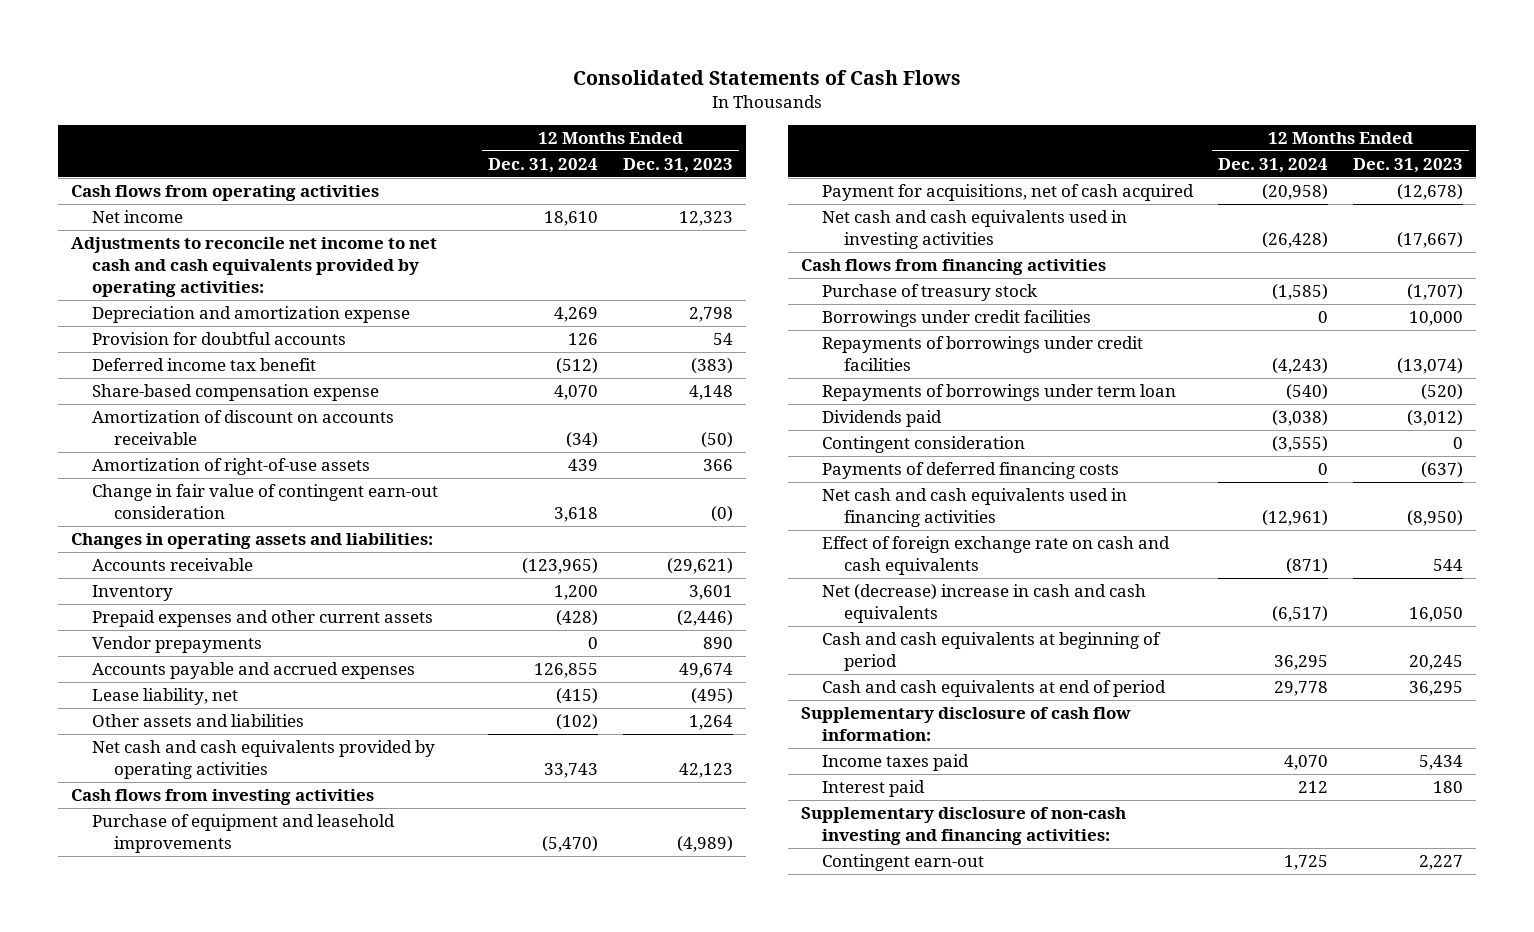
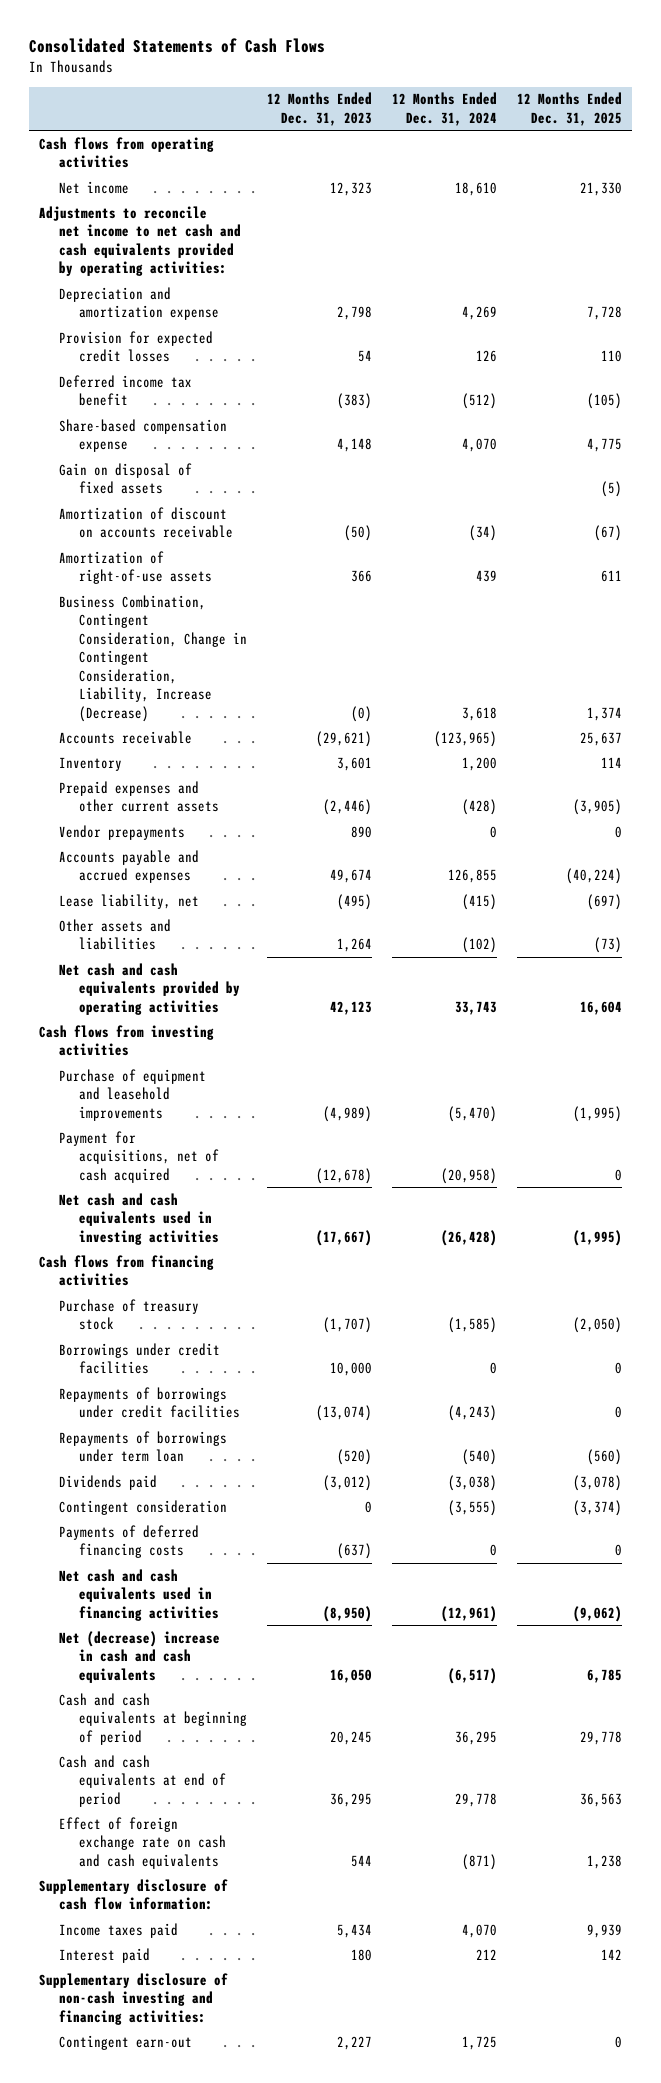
none -> [516,92,622,126] 12 Months Ended Dec. 31, 2025
[92,332,347,346] Provision for doubtful accounts -> [59,330,214,363] Provision for expected credit losses
none -> [59,462,193,495] Gain on disposal of fixed assets
[70,533,433,550] Changes in operating assets and liabilities: -> none
[92,484,439,519] Change in fair value of contingent earn-out consideration -> [59,594,248,722] Business Combination, Contingent Consideration, Change in Contingent Consideration, Liability, Increase (Decrease)
[822,536,1171,575] Effect of foreign exchange rate on cash and cash equivalents -> [59,1816,227,1869] Effect of foreign exchange rate on cash and cash equivalents

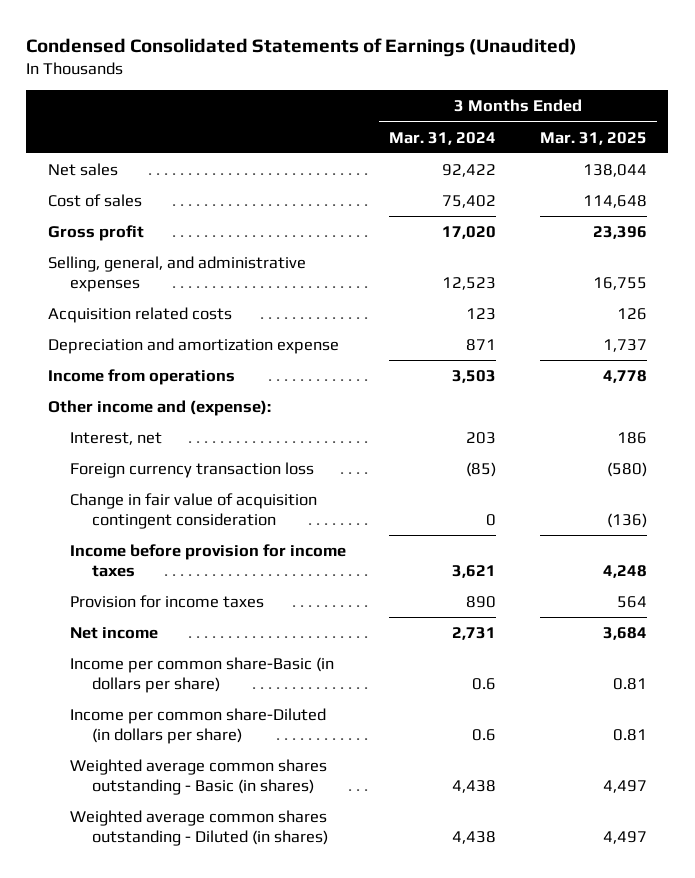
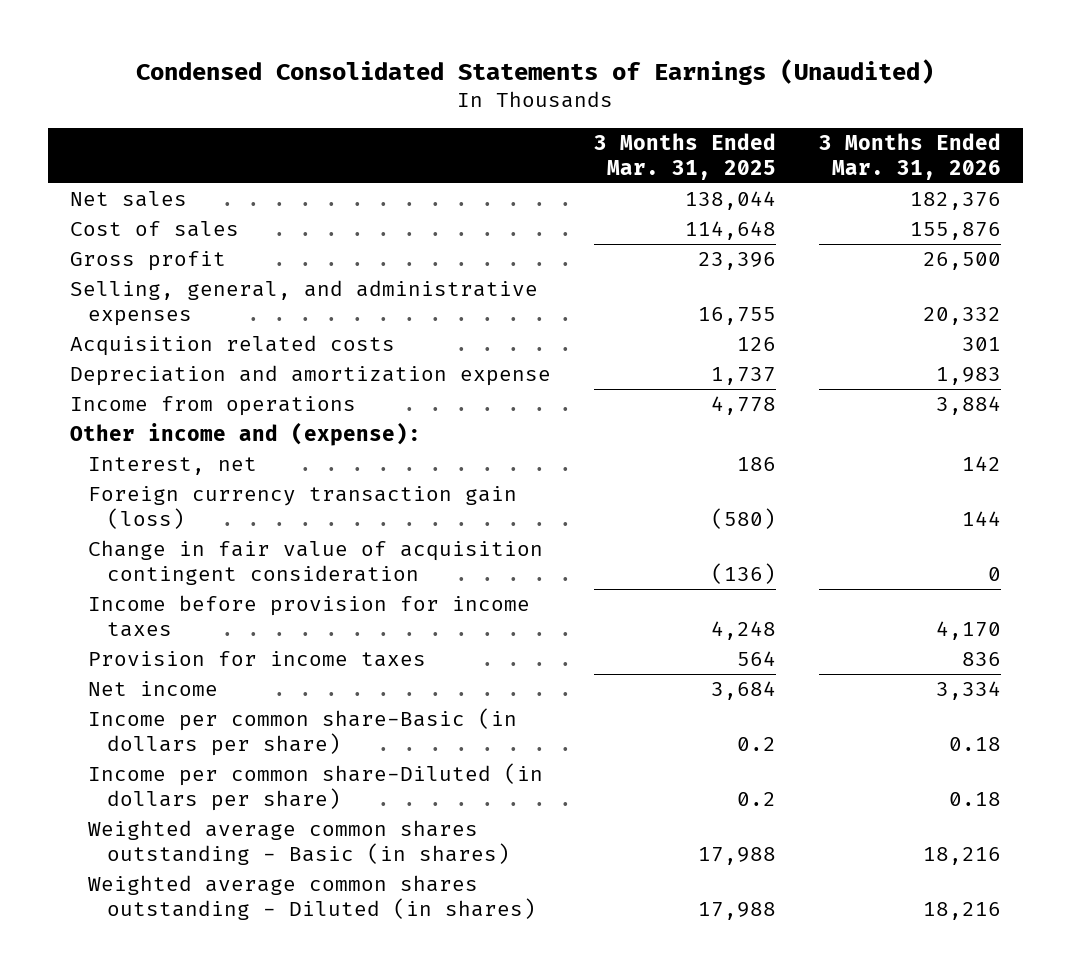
[389,131,497,145] Mar. 31, 2024 -> none
none -> [819,133,1002,180] 3 Months Ended Mar. 31, 2026
[70,461,315,478] Foreign currency transaction loss -> [88,486,518,529] Foreign currency transaction gain (loss)
[612,677,647,690] 0.81 -> [736,736,776,751] 0.2
[612,728,647,741] 0.81 -> [736,791,776,806] 0.2
[602,779,647,793] 4,497 -> [697,846,776,865] 17,988
[602,830,647,844] 4,497 -> [697,901,776,920] 17,988

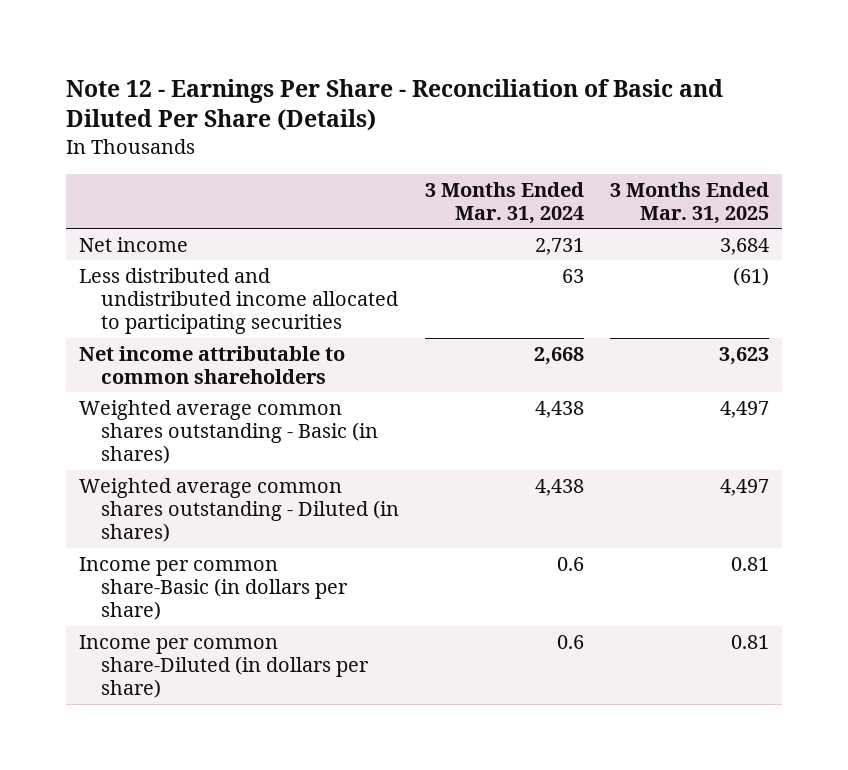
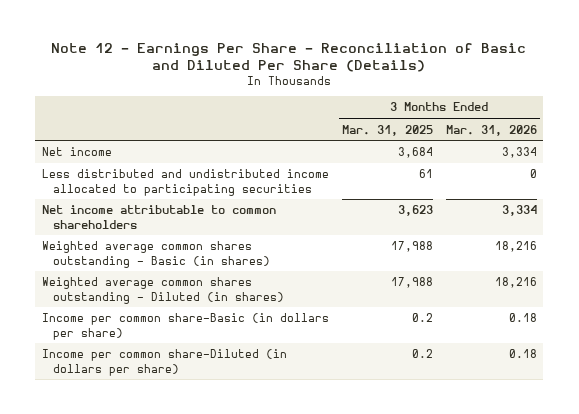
[424,181,584,224] 3 Months Ended Mar. 31, 2024 -> none
none -> [445,124,537,136] Mar. 31, 2026
[733,266,770,286] (61) -> [418,169,433,179] 61
[720,400,770,418] 4,497 -> [390,241,433,253] 17,988
[720,478,770,496] 4,497 -> [390,277,433,289] 17,988
[731,556,770,571] 0.81 -> [411,313,433,323] 0.2
[731,634,770,649] 0.81 -> [411,349,433,359] 0.2

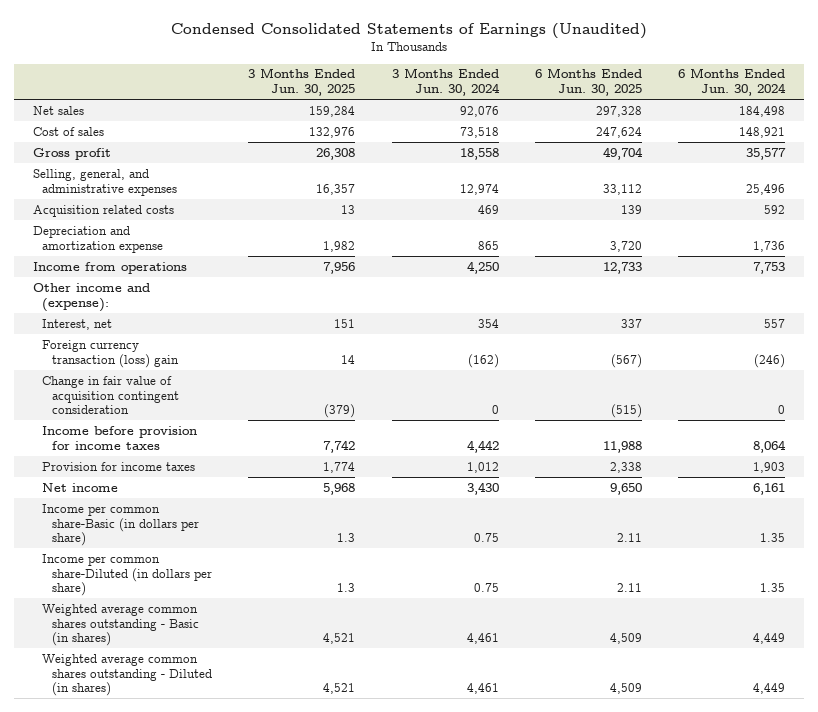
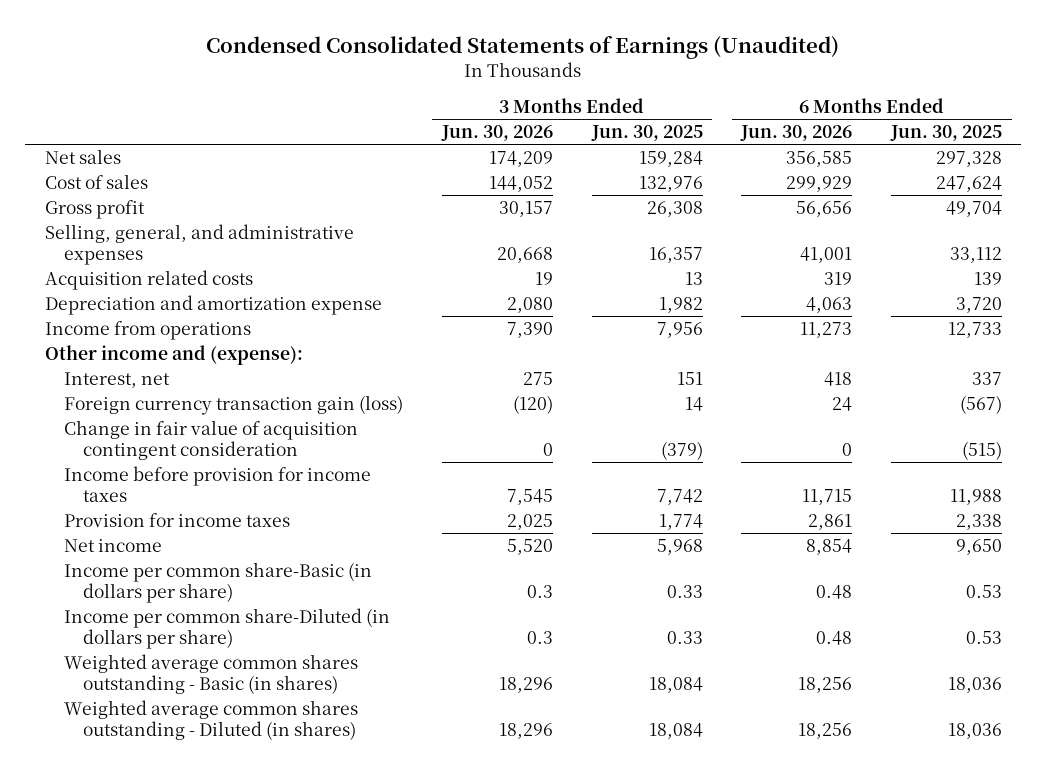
[391,68,500,97] 3 Months Ended Jun. 30, 2024 -> none
[678,68,787,97] 6 Months Ended Jun. 30, 2024 -> none
none -> [440,125,553,142] Jun. 30, 2026
none -> [740,125,853,142] Jun. 30, 2026
[42,339,179,368] Foreign currency transaction (loss) gain -> [64,394,404,415] Foreign currency transaction gain (loss)
[337,533,356,543] 1.3 -> [666,584,703,598] 0.33
[616,533,642,543] 2.11 -> [965,584,1002,598] 0.53
[337,583,356,593] 1.3 -> [666,630,703,644] 0.33
[616,583,642,593] 2.11 -> [965,630,1002,644] 0.53
[323,633,356,645] 4,521 -> [648,676,703,693] 18,084
[609,633,642,645] 4,509 -> [947,676,1002,693] 18,036
[323,683,356,695] 4,521 -> [648,722,703,739] 18,084
[609,683,642,695] 4,509 -> [947,722,1002,739] 18,036

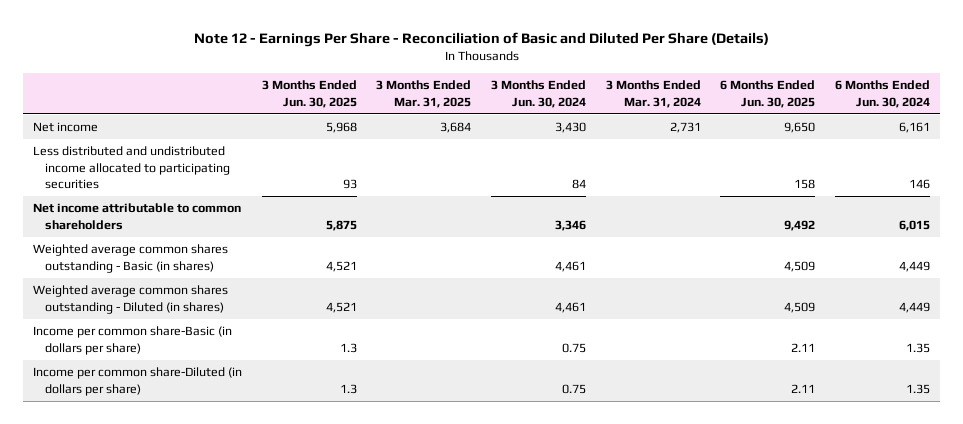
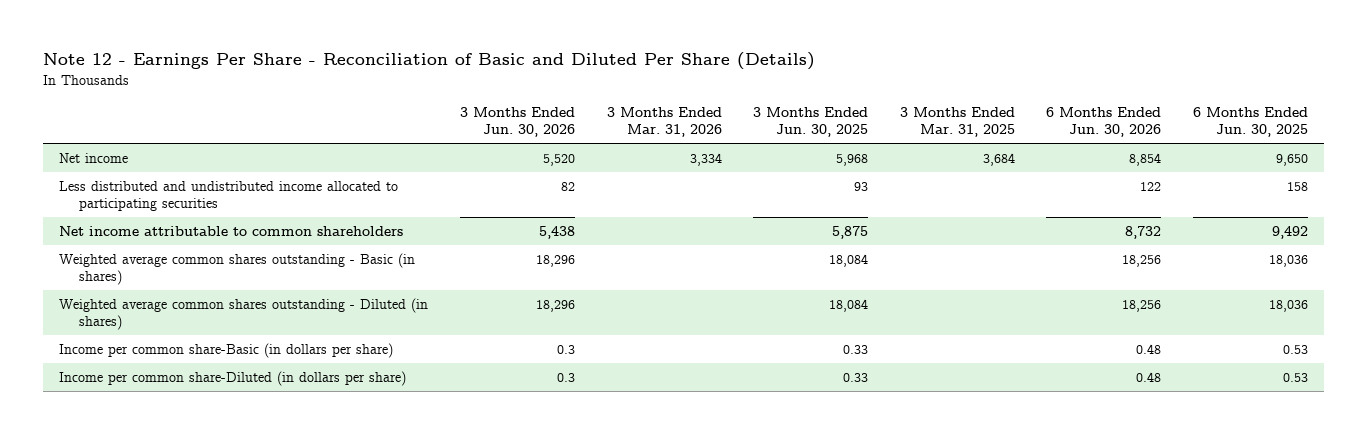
[491,80,587,108] 3 Months Ended Jun. 30, 2024 -> none
[605,80,701,108] 3 Months Ended Mar. 31, 2024 -> none
[834,80,930,108] 6 Months Ended Jun. 30, 2024 -> none
none -> [459,107,575,138] 3 Months Ended Jun. 30, 2026
none -> [606,107,722,138] 3 Months Ended Mar. 31, 2026
none -> [1046,107,1162,138] 6 Months Ended Jun. 30, 2026
[325,260,357,272] 4,521 -> [829,253,869,267] 18,084
[784,260,816,272] 4,509 -> [1269,254,1309,267] 18,036
[325,301,357,313] 4,521 -> [829,298,869,312] 18,084
[784,301,816,313] 4,509 -> [1269,299,1309,312] 18,036
[339,342,357,353] 1.3 -> [843,344,869,354] 0.33
[791,342,816,352] 2.11 -> [1283,344,1309,354] 0.53
[339,383,357,394] 1.3 -> [843,372,869,382] 0.33
[791,383,816,393] 2.11 -> [1283,372,1309,382] 0.53

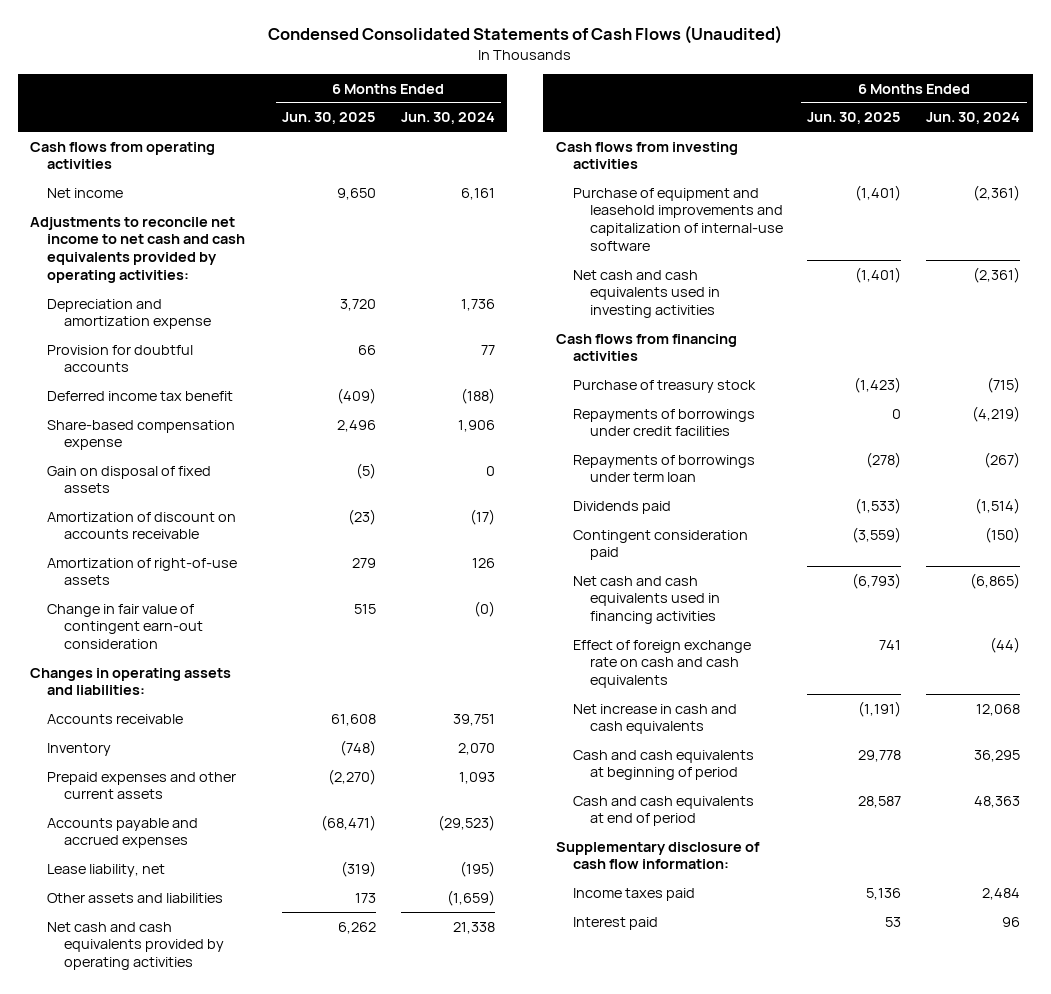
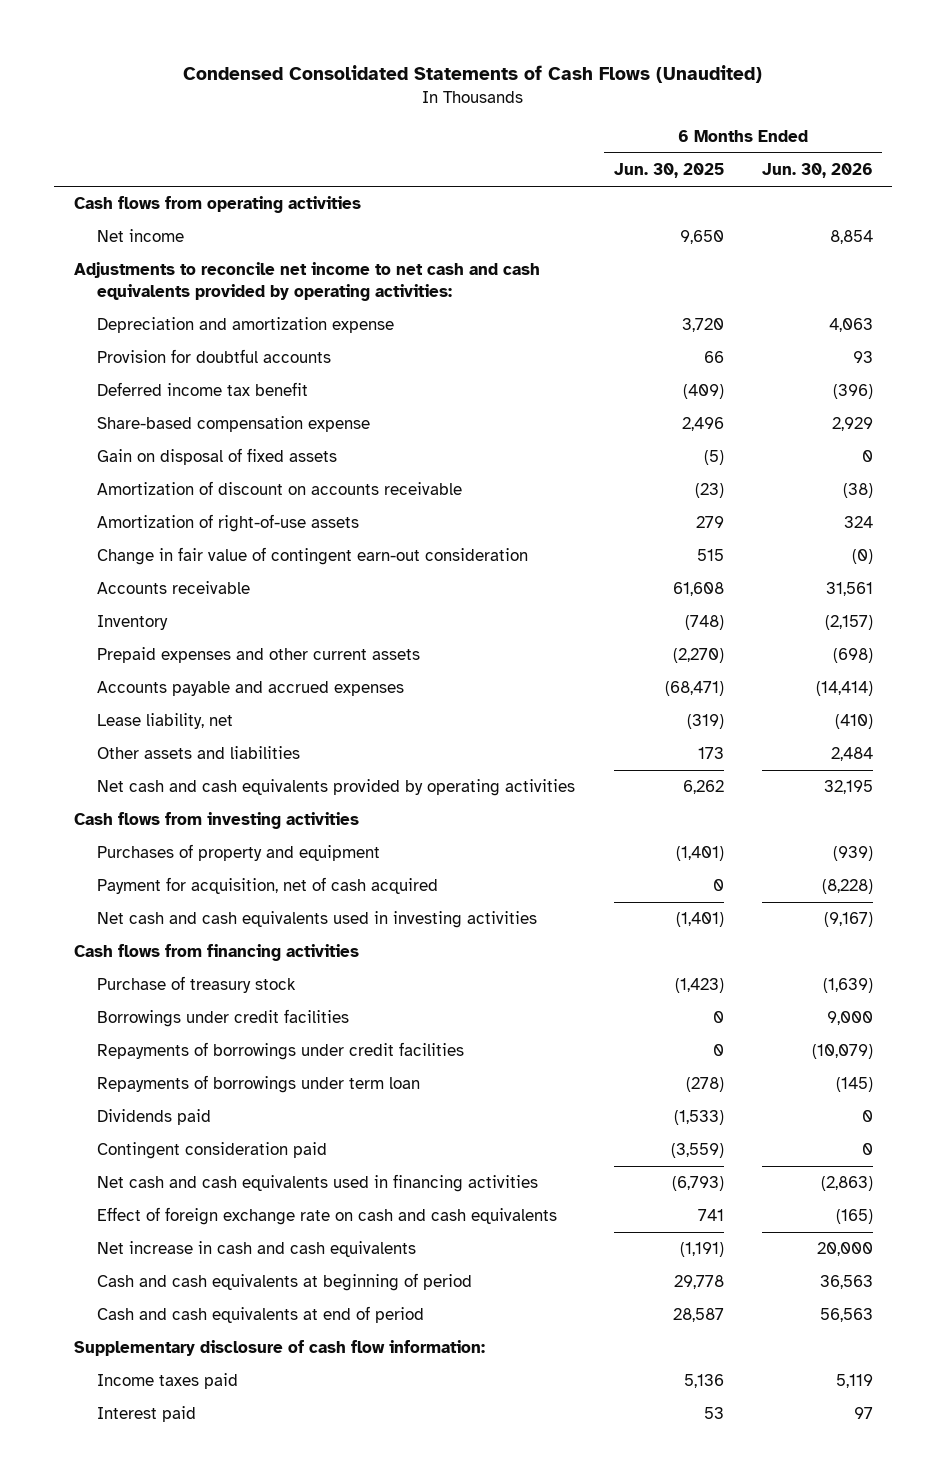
[400,112,495,125] Jun. 30, 2024 -> none
none -> [761,162,873,178] Jun. 30, 2026
[30,667,232,696] Changes in operating assets and liabilities: -> none
[572,187,783,251] Purchase of equipment and leasehold improvements and capitalization of internal-use software -> [97,844,381,862] Purchases of property and equipment
none -> [97,877,439,895] Payment for acquisition, net of cash acquired
none -> [97,1009,350,1028] Borrowings under credit facilities

